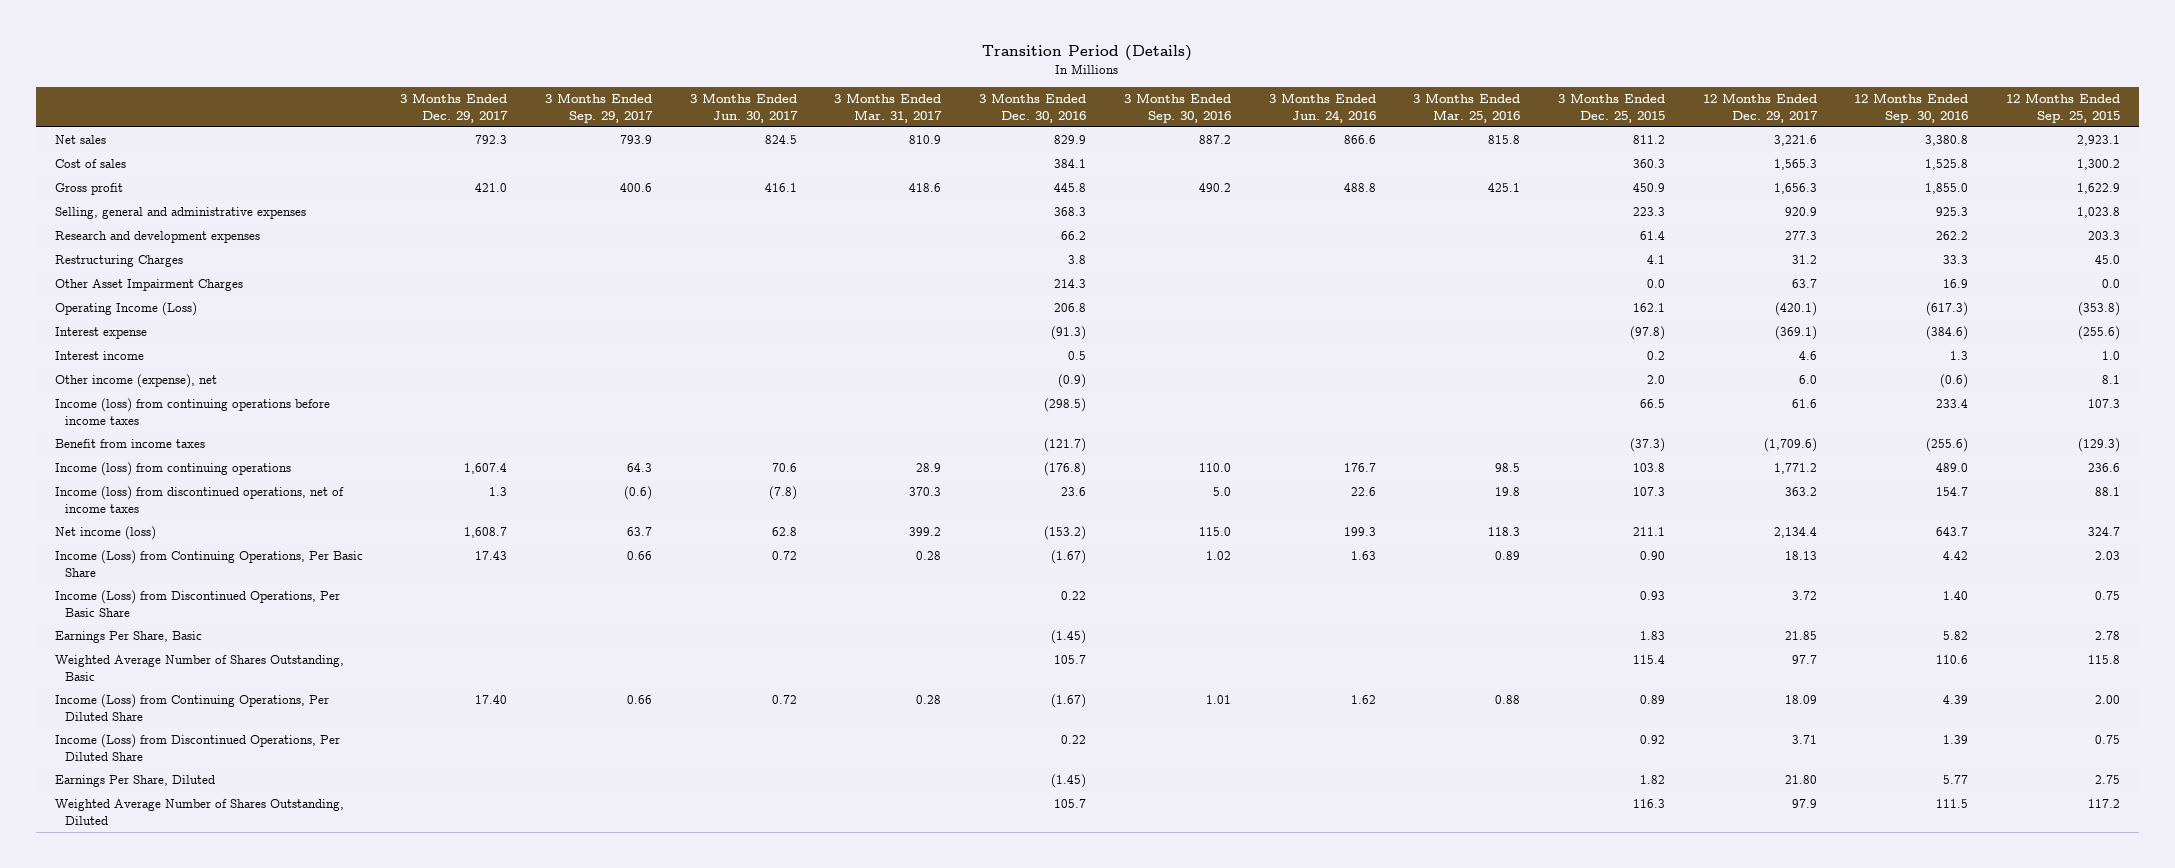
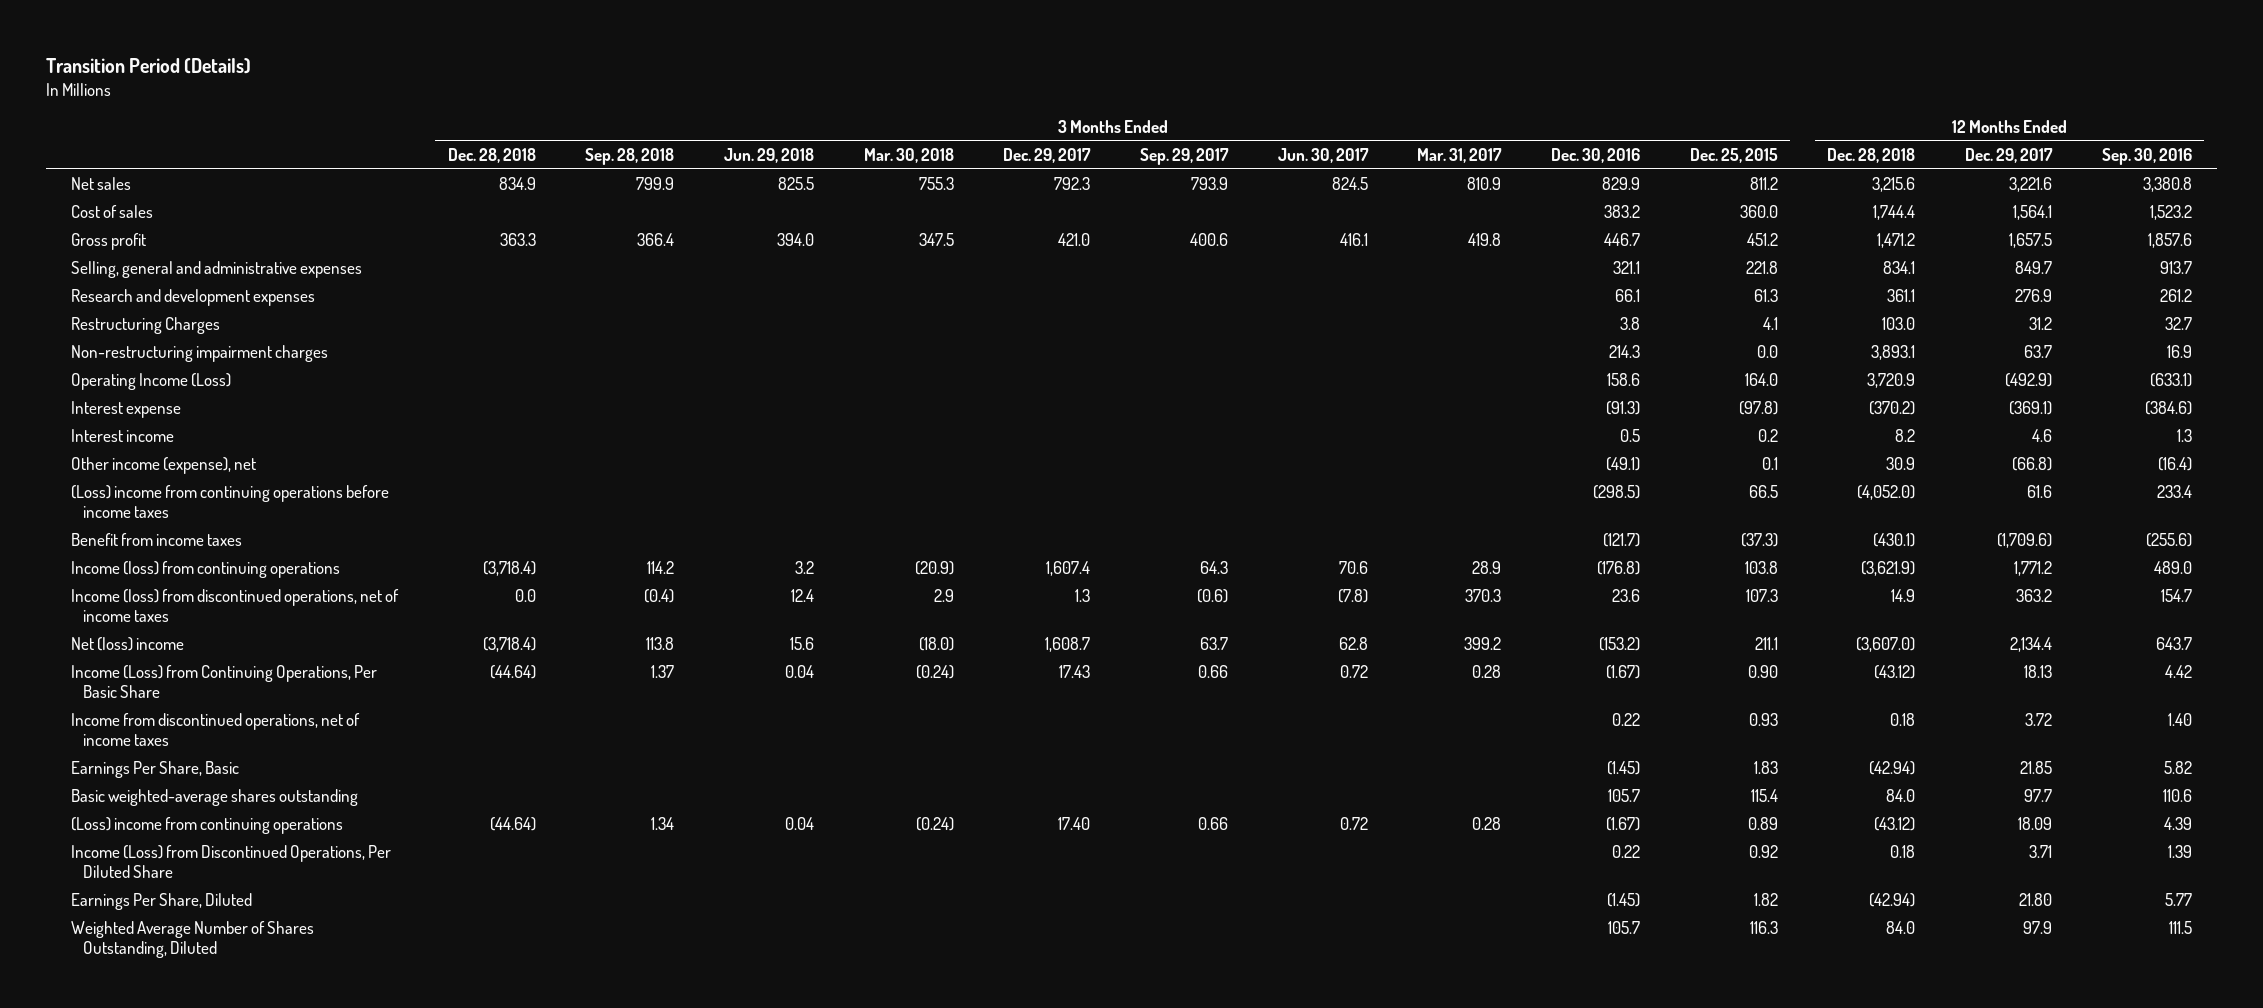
[1123,93,1231,123] 3 Months Ended Sep. 30, 2016 -> none
[1268,93,1376,123] 3 Months Ended Jun. 24, 2016 -> none
[1413,93,1521,123] 3 Months Ended Mar. 25, 2016 -> none
[2005,93,2120,123] 12 Months Ended Sep. 25, 2015 -> none
none -> [447,147,536,163] Dec. 28, 2018
none -> [585,147,675,165] Sep. 28, 2018
none -> [724,147,815,163] Jun. 29, 2018
none -> [863,147,954,163] Mar. 30, 2018
none -> [1827,147,1916,163] Dec. 28, 2018
[1054,159,1087,169] 384.1 -> [1604,205,1641,219] 383.2
[1632,159,1665,169] 360.3 -> [1739,205,1778,219] 360.0
[1773,159,1817,171] 1,565.3 -> [2013,205,2053,221] 1,564.1
[1925,159,1969,171] 1,525.8 -> [2149,205,2192,221] 1,523.2
[909,183,942,193] 418.6 -> [1468,233,1502,247] 419.8
[1054,183,1087,193] 445.8 -> [1604,233,1641,247] 446.7
[1632,183,1665,193] 450.9 -> [1746,233,1778,247] 451.2
[1773,183,1817,195] 1,656.3 -> [2009,233,2053,249] 1,657.5
[1925,183,1969,195] 1,855.0 -> [2147,233,2192,249] 1,857.6
[1054,207,1087,217] 368.3 -> [1613,261,1641,275] 321.1
[1632,207,1665,217] 223.3 -> [1745,261,1778,275] 221.8
[1784,207,1817,217] 920.9 -> [2015,261,2053,275] 849.7
[1936,207,1969,217] 925.3 -> [2159,261,2192,275] 913.7
[1061,231,1087,241] 66.2 -> [1615,289,1641,303] 66.1
[1639,231,1665,241] 61.4 -> [1753,289,1778,303] 61.3
[1784,231,1817,241] 277.3 -> [2015,289,2053,303] 276.9
[1936,231,1969,241] 262.2 -> [2159,289,2192,303] 261.2
[1943,255,1969,265] 33.3 -> [2164,317,2192,331] 32.7
[54,279,243,292] Other Asset Impairment Charges -> [70,345,328,363] Non-restructuring impairment charges
[1054,303,1087,313] 206.8 -> [1607,373,1641,387] 158.6
[1632,303,1665,313] 162.1 -> [1744,373,1778,387] 164.0
[1774,302,1817,317] (420.1) -> [2005,373,2053,388] (492.9)
[1926,302,1969,317] (617.3) -> [2149,373,2192,388] (633.1)
[1058,374,1087,389] (0.9) -> [1606,457,1641,472] (49.1)
[1646,375,1665,385] 2.0 -> [1761,457,1778,471] 0.1
[1798,375,1817,385] 6.0 -> [2012,457,2053,472] (66.8)
[1940,374,1969,389] (0.6) -> [2157,457,2192,472] (16.4)
[54,398,330,425] Income (loss) from continuing operations before income taxes -> [70,485,389,519] (Loss) income from continuing operations before income taxes
[54,526,156,541] Net income (loss) -> [70,637,184,652] Net (loss) income
[54,590,340,617] Income (Loss) from Discontinued Operations, Per Basic Share -> [70,713,360,747] Income from discontinued operations, net of income taxes
[54,655,344,681] Weighted Average Number of Shares Outstanding, Basic -> [70,789,358,807] Basic weighted-average shares outstanding
[54,694,329,721] Income (Loss) from Continuing Operations, Per Diluted Share -> [70,817,343,835] (Loss) income from continuing operations

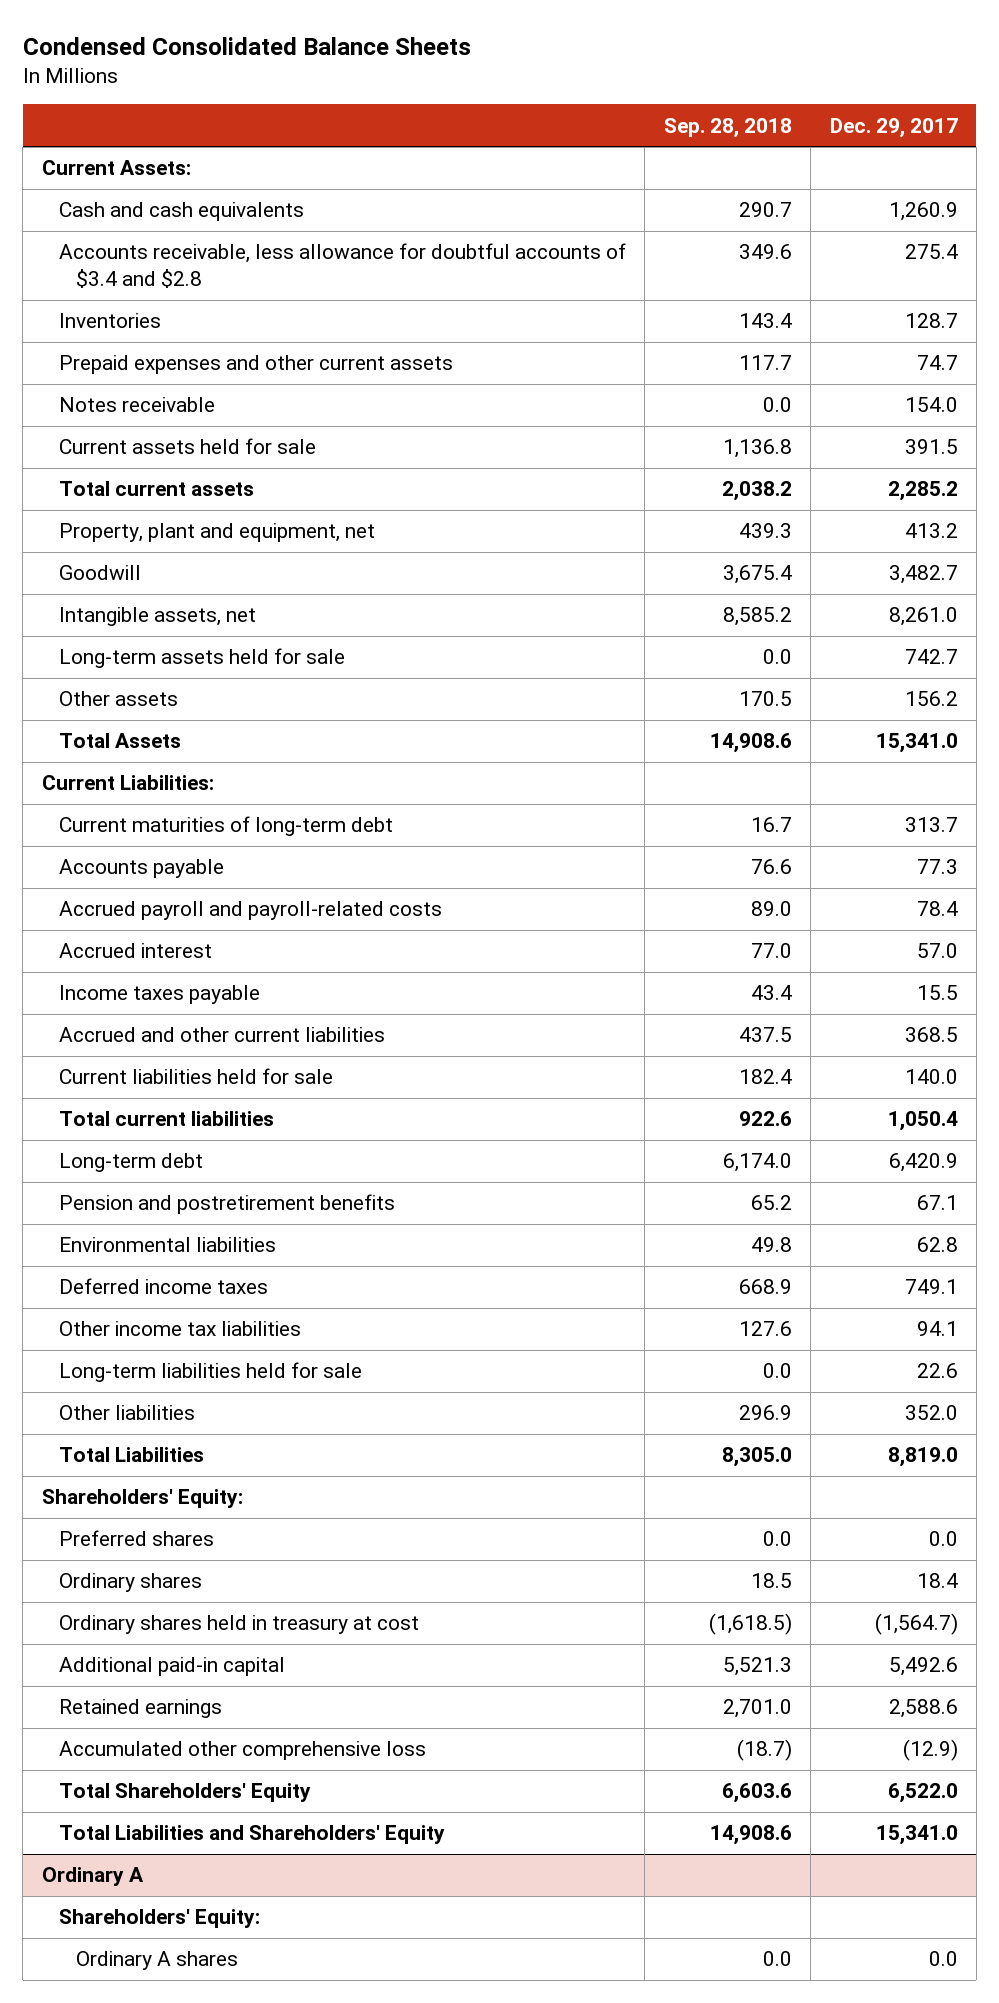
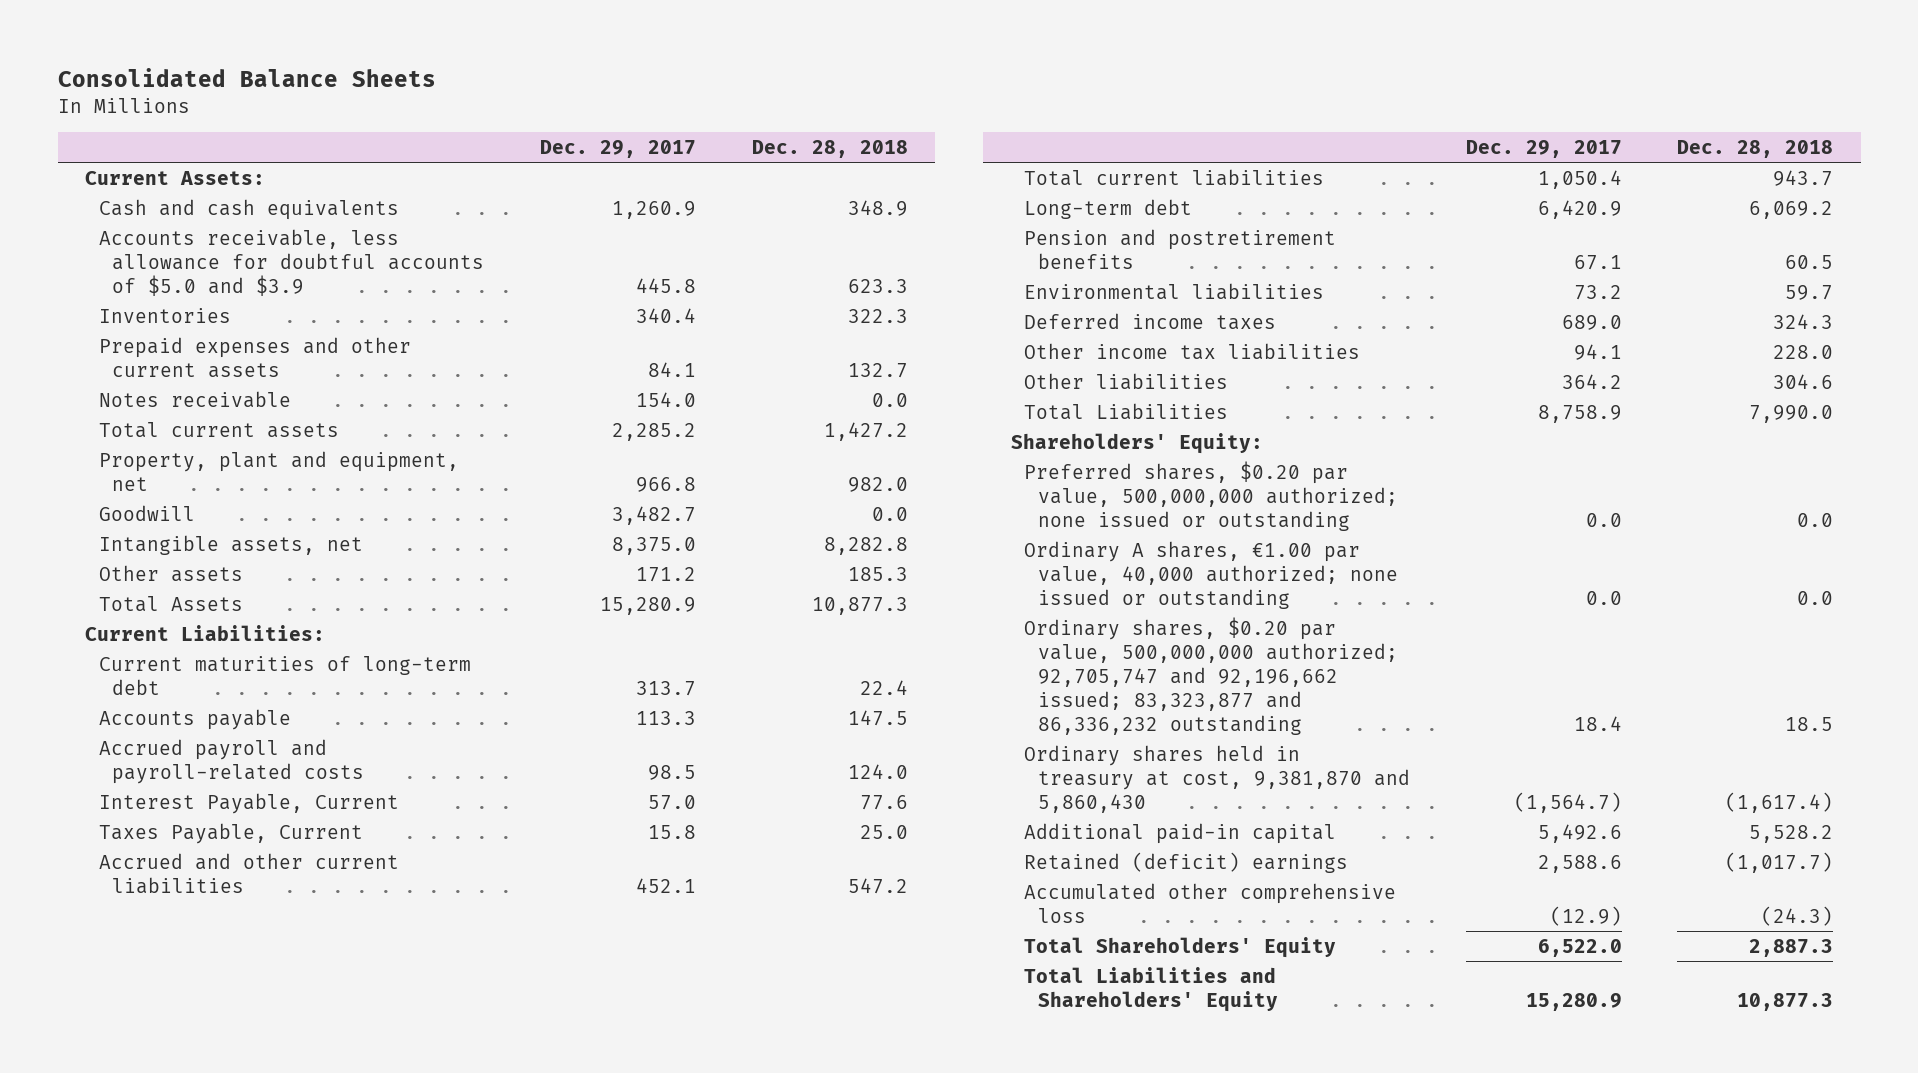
[22,37,471,56] Condensed Consolidated Balance Sheets -> [57,68,436,88] Consolidated Balance Sheets
[663,117,792,138] Sep. 28, 2018 -> none
none -> [751,139,908,158] Dec. 28, 2018
[58,243,626,289] Accounts receivable, less allowance for doubtful accounts of $3.4 and $2.8 -> [98,228,485,296] Accounts receivable, less allowance for doubtful accounts of $5.0 and $3.9
[904,244,958,260] 275.4 -> [636,277,697,293] 445.8
[904,313,958,329] 128.7 -> [636,307,697,323] 340.4
[916,355,958,371] 74.7 -> [648,361,697,377] 84.1
[58,438,316,455] Current assets held for sale -> none
[904,523,958,539] 413.2 -> [636,476,697,492] 966.8
[58,648,345,669] Long-term assets held for sale -> none
[888,607,958,627] 8,261.0 -> [612,536,697,555] 8,375.0
[904,691,958,707] 156.2 -> [636,566,697,582] 171.2
[875,733,958,754] 15,341.0 -> [600,596,697,615] 15,280.9
[58,1068,333,1085] Current liabilities held for sale -> none
[916,859,958,875] 77.3 -> [636,710,697,725] 113.3
[916,901,958,917] 78.4 -> [648,764,697,780] 98.5
[58,943,212,959] Accrued interest -> [98,792,399,814] Interest Payable, Current
[58,985,260,1005] Income taxes payable -> [98,822,363,844] Taxes Payable, Current
[916,985,958,1001] 15.5 -> [648,824,697,839] 15.8
[904,1027,958,1043] 368.5 -> [636,877,697,893] 452.1
[916,1237,958,1253] 62.8 -> [1573,284,1622,300] 73.2
[904,1279,958,1295] 749.1 -> [1561,314,1622,330] 689.0
[58,1362,362,1383] Long-term liabilities held for sale -> none
[904,1405,958,1421] 352.0 -> [1561,373,1622,389] 364.2
[887,1447,958,1468] 8,819.0 -> [1537,404,1622,423] 8,758.9
[58,1530,214,1547] Preferred shares -> [1024,460,1399,531] Preferred shares, $0.20 par value, 500,000,000 authorized; none issued or outstanding
none -> [1024,540,1399,609] Ordinary A shares, €1.00 par value, 40,000 authorized; none issued or outstanding
[58,1573,202,1593] Ordinary shares -> [1024,616,1399,736] Ordinary shares, $0.20 par value, 500,000,000 authorized; 92,705,747 and 92,196,662 issued; 83,323,877 and 86,336,232 outstanding
[58,1615,419,1635] Ordinary shares held in treasury at cost -> [1024,744,1411,813] Ordinary shares held in treasury at cost, 9,381,870 and 5,860,430
[58,1699,222,1719] Retained earnings -> [1024,851,1349,873] Retained (deficit) earnings
[41,1867,144,1887] Ordinary A -> none
[58,1909,260,1929] Shareholders' Equity: -> none
[76,1951,239,1971] Ordinary A shares -> none
[875,1825,958,1846] 15,341.0 -> [1525,992,1622,1011] 15,280.9

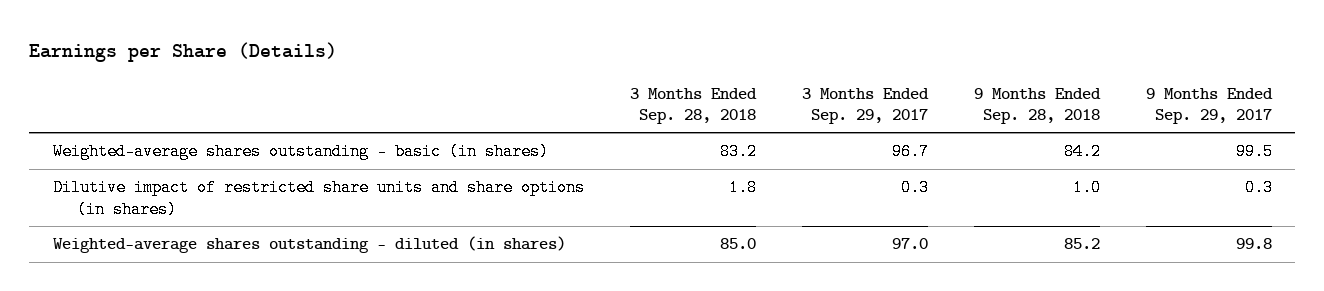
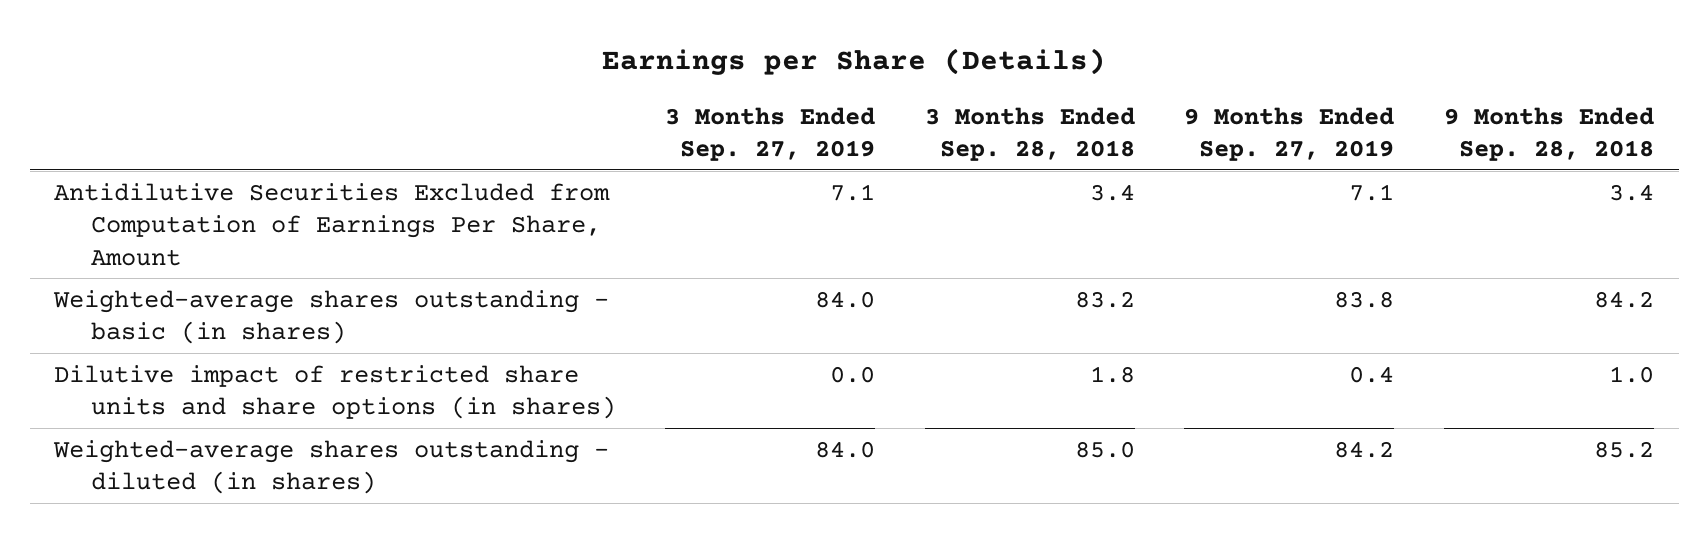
[801,87,929,125] 3 Months Ended Sep. 29, 2017 -> none
[1145,87,1273,125] 9 Months Ended Sep. 29, 2017 -> none
none -> [665,106,876,162] 3 Months Ended Sep. 27, 2019
none -> [1184,106,1395,162] 9 Months Ended Sep. 27, 2019
none -> [54,182,611,266] Antidilutive Securities Excluded from Computation of Earnings Per Share, Amount

